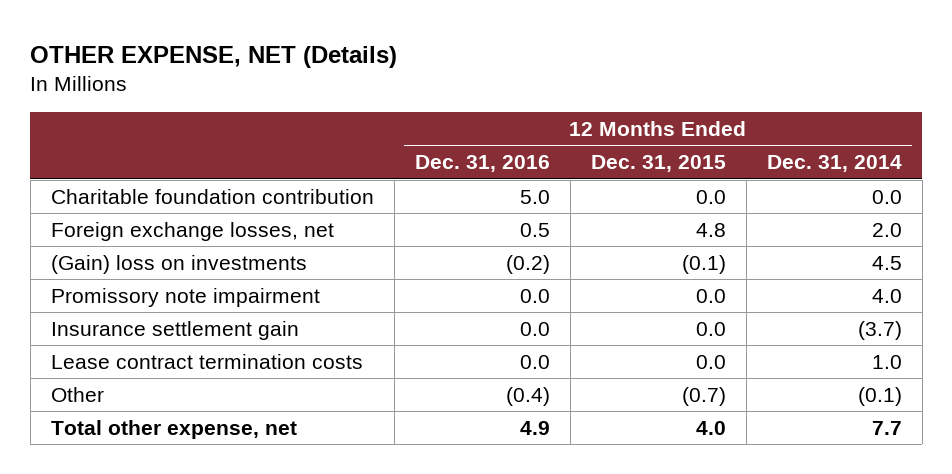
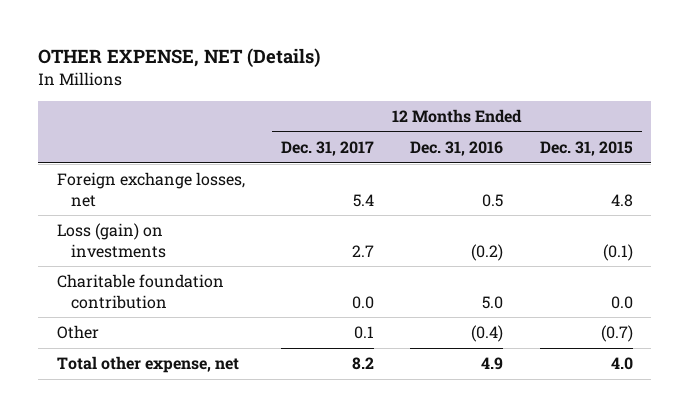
[766,155,902,173] Dec. 31, 2014 -> none
none -> [281,141,375,157] Dec. 31, 2017
[50,287,320,307] Promissory note impairment -> none
[50,320,299,340] Insurance settlement gain -> none
[50,353,363,369] Lease contract termination costs -> none
[50,254,307,274] (Gain) loss on investments -> [56,223,167,258] Loss (gain) on investments
[50,188,374,204] Charitable foundation contribution -> [56,274,224,309] Charitable foundation contribution

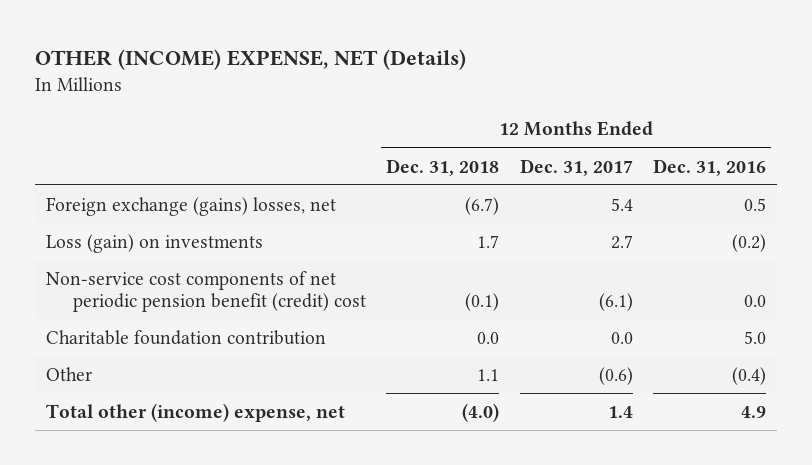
[38,48,321,69] OTHER EXPENSE, NET (Details) -> [35,49,467,71] OTHER (INCOME) EXPENSE, NET (Details)
[539,141,633,157] Dec. 31, 2015 -> none
none -> [386,158,500,176] Dec. 31, 2018
[56,172,245,207] Foreign exchange losses, net -> [45,196,336,216] Foreign exchange (gains) losses, net
none -> [45,270,366,313] Non-service cost components of net periodic pension benefit (credit) cost
[354,326,375,340] 0.1 -> [598,366,633,385] (0.6)
[56,356,239,374] Total other expense, net -> [45,402,345,422] Total other (income) expense, net
[352,357,375,371] 8.2 -> [607,405,633,418] 1.4

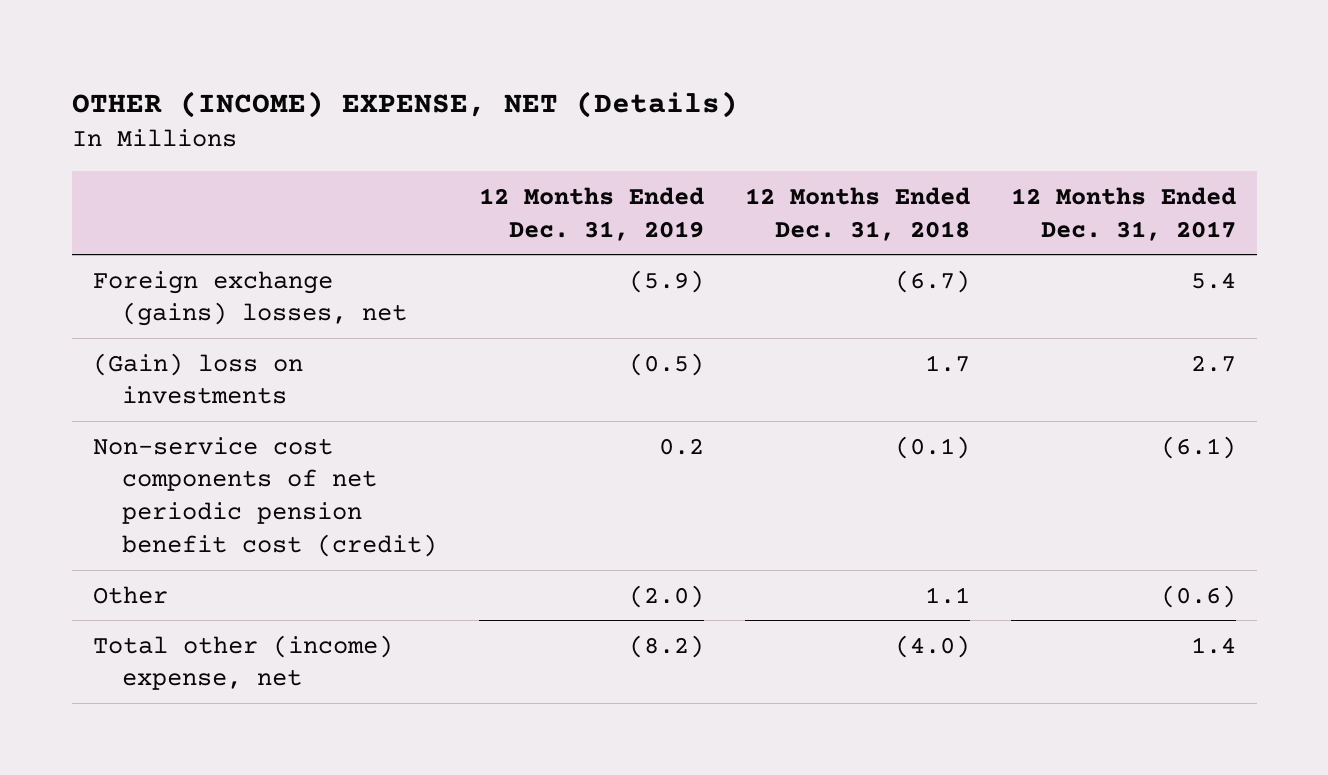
[653,158,767,176] Dec. 31, 2016 -> none
none -> [478,186,704,241] 12 Months Ended Dec. 31, 2019
[45,329,326,345] Charitable foundation contribution -> none
[45,233,263,253] Loss (gain) on investments -> [92,352,303,405] (Gain) loss on investments
[45,270,366,313] Non-service cost components of net periodic pension benefit (credit) cost -> [92,436,438,557] Non-service cost components of net periodic pension benefit cost (credit)

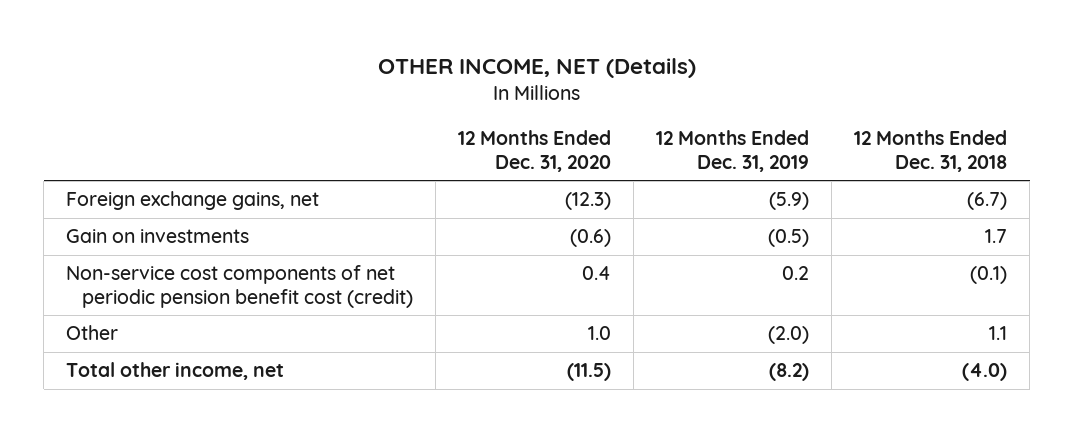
[71,90,738,118] OTHER (INCOME) EXPENSE, NET (Details) -> [377,57,696,78] OTHER INCOME, NET (Details)
[1010,186,1236,241] 12 Months Ended Dec. 31, 2017 -> none
none -> [458,129,612,172] 12 Months Ended Dec. 31, 2020
[92,270,408,327] Foreign exchange (gains) losses, net -> [66,191,320,211] Foreign exchange gains, net
[92,352,303,405] (Gain) loss on investments -> [66,229,250,244] Gain on investments
[92,634,393,691] Total other (income) expense, net -> [66,362,285,381] Total other income, net

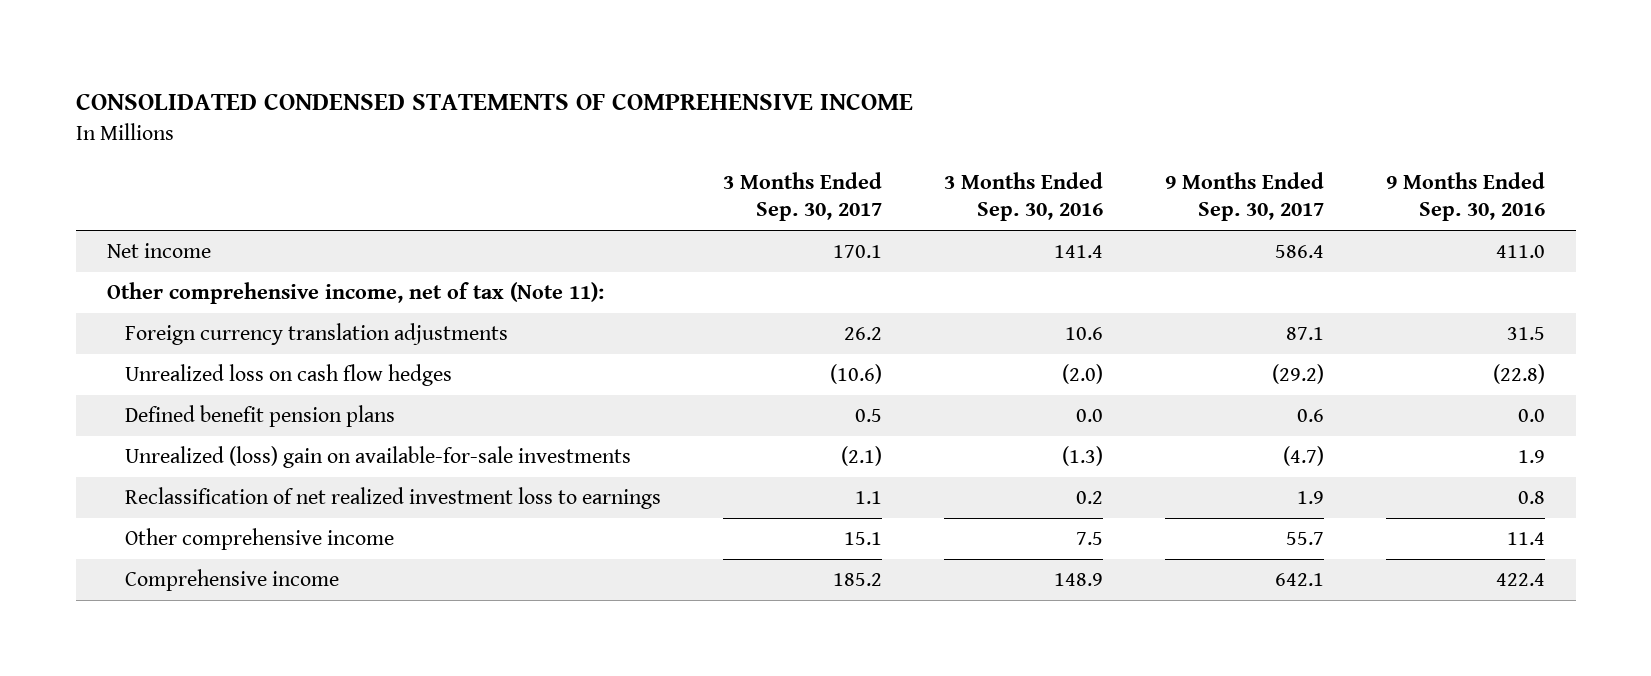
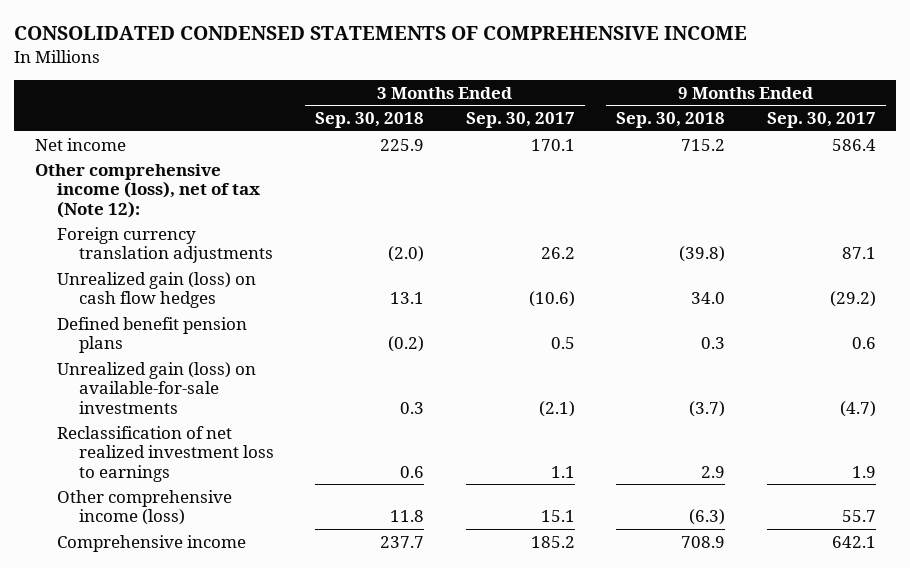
[944,172,1104,222] 3 Months Ended Sep. 30, 2016 -> none
[1385,172,1545,222] 9 Months Ended Sep. 30, 2016 -> none
none -> [315,111,425,128] Sep. 30, 2018
none -> [616,111,726,128] Sep. 30, 2018
[106,282,604,305] Other comprehensive income, net of tax (Note 11): -> [34,163,260,218] Other comprehensive income (loss), net of tax (Note 12):
[125,364,453,387] Unrealized loss on cash flow hedges -> [56,271,256,309] Unrealized gain (loss) on cash flow hedges
[125,446,632,469] Unrealized (loss) gain on available-for-sale investments -> [56,361,256,414] Unrealized gain (loss) on available-for-sale investments
[125,528,395,551] Other comprehensive income -> [56,489,232,526] Other comprehensive income (loss)

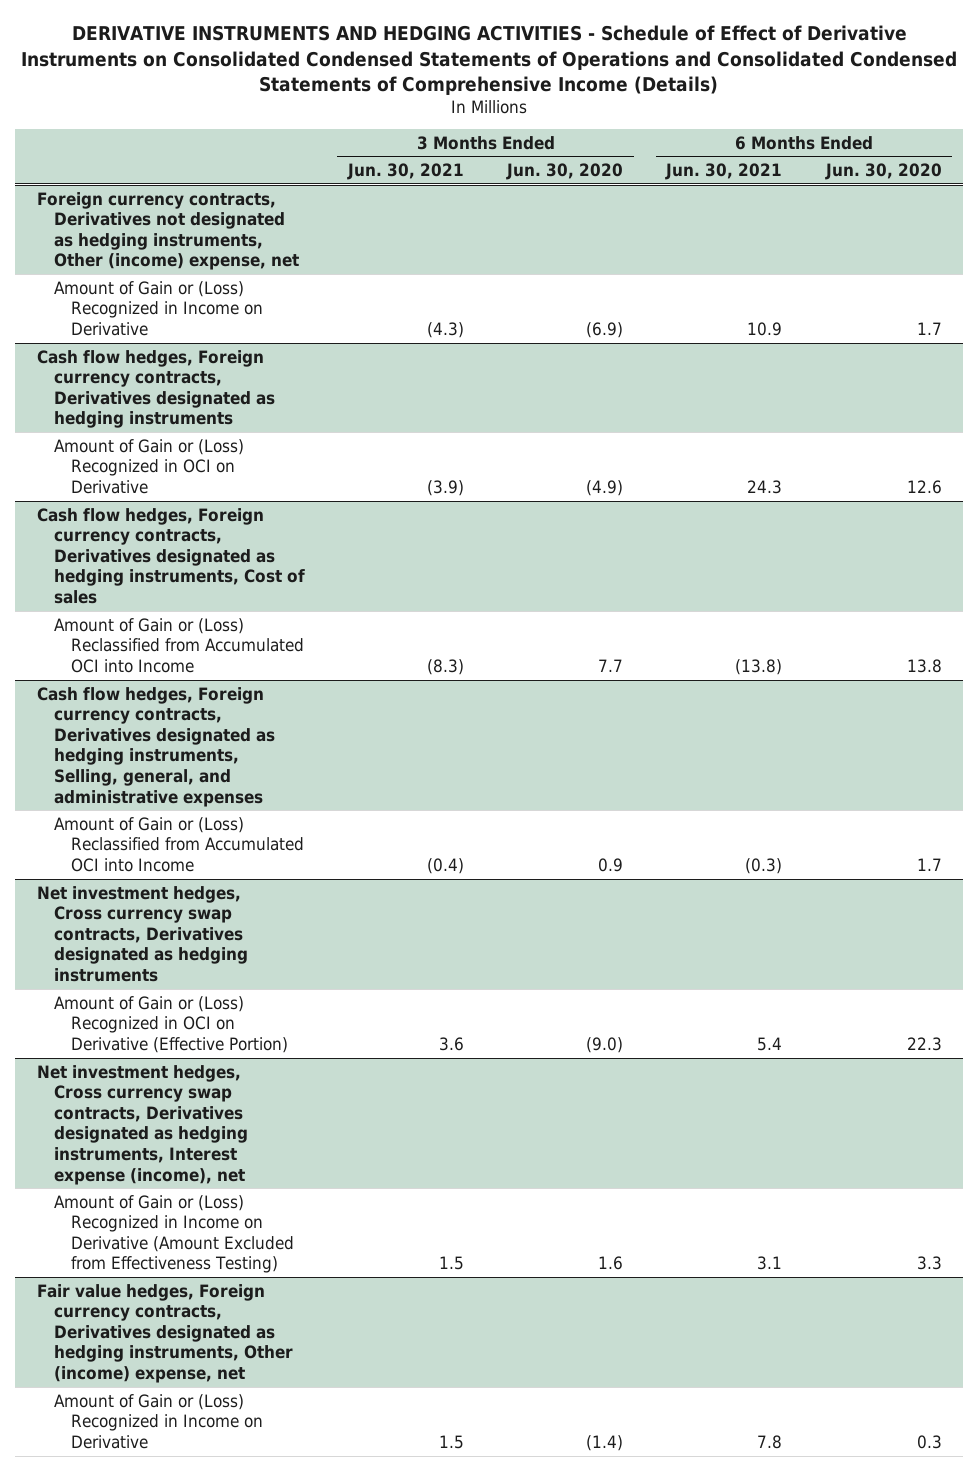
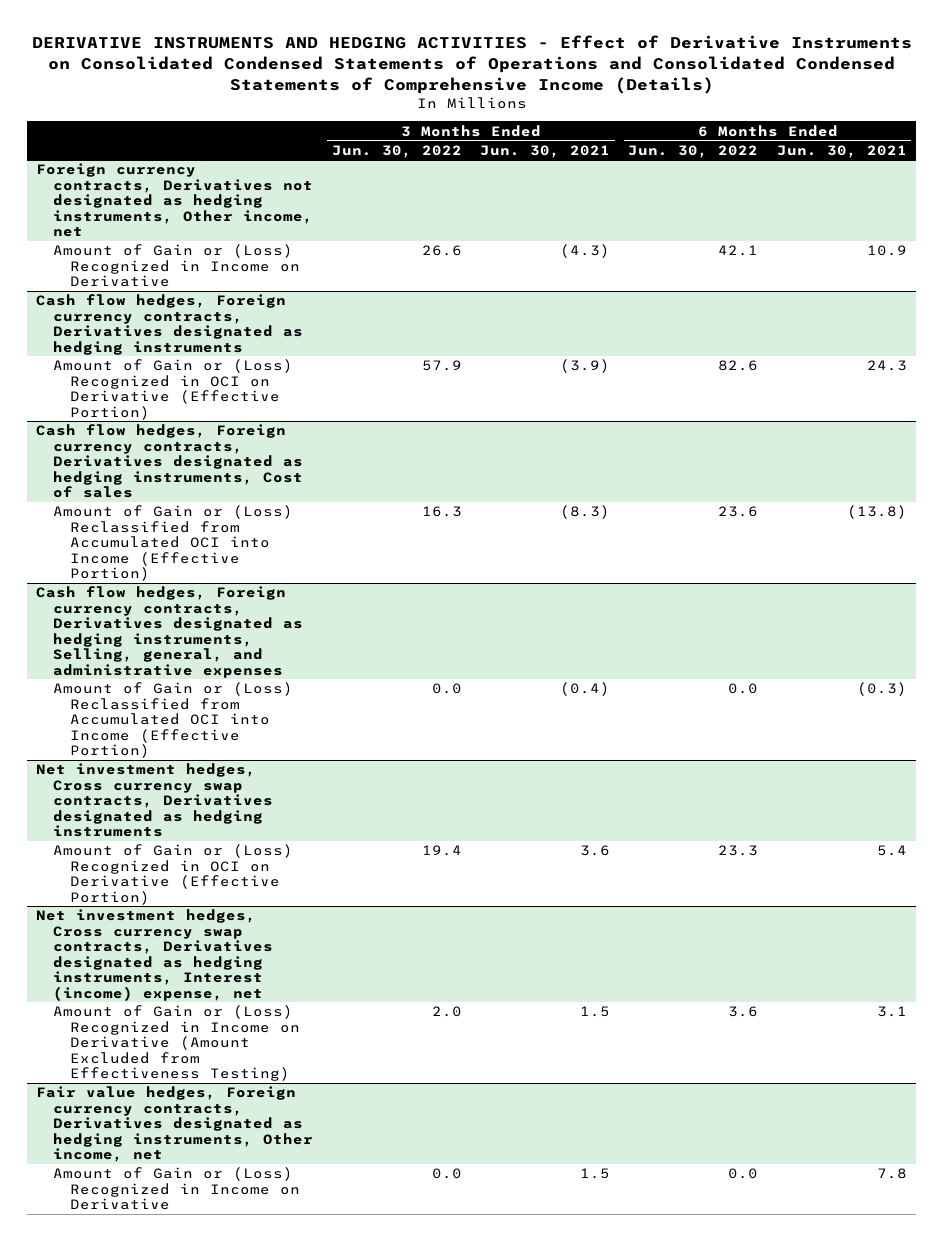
[21,25,958,95] DERIVATIVE INSTRUMENTS AND HEDGING ACTIVITIES - Schedule of Effect of Derivative Instruments on Consolidated Condensed Statements of Operations and Consolidated Condensed Statements of Comprehensive Income (Details) -> [31,35,912,94] DERIVATIVE INSTRUMENTS AND HEDGING ACTIVITIES - Effect of Derivative Instruments on Consolidated Condensed Statements of Operations and Consolidated Condensed Statements of Comprehensive Income (Details)
[506,163,624,181] Jun. 30, 2020 -> none
[824,163,942,181] Jun. 30, 2020 -> none
none -> [331,144,462,158] Jun. 30, 2022
none -> [628,144,759,158] Jun. 30, 2022
[36,191,299,271] Foreign currency contracts, Derivatives not designated as hedging instruments, Other (income) expense, net -> [36,163,314,238] Foreign currency contracts, Derivatives not designated as hedging instruments, Other income, net
[53,438,244,494] Amount of Gain or (Loss) Recognized in OCI on Derivative -> [53,359,294,420] Amount of Gain or (Loss) Recognized in OCI on Derivative (Effective Portion)
[53,617,304,673] Amount of Gain or (Loss) Reclassified from Accumulated OCI into Income -> [53,505,294,582] Amount of Gain or (Loss) Reclassified from Accumulated OCI into Income (Effective Portion)
[53,816,304,872] Amount of Gain or (Loss) Reclassified from Accumulated OCI into Income -> [53,682,294,759] Amount of Gain or (Loss) Reclassified from Accumulated OCI into Income (Effective Portion)
[36,1064,248,1185] Net investment hedges, Cross currency swap contracts, Derivatives designated as hedging instruments, Interest expense (income), net -> [36,909,274,1001] Net investment hedges, Cross currency swap contracts, Derivatives designated as hedging instruments, Interest (income) expense, net
[36,1283,293,1384] Fair value hedges, Foreign currency contracts, Derivatives designated as hedging instruments, Other (income) expense, net -> [36,1086,314,1163] Fair value hedges, Foreign currency contracts, Derivatives designated as hedging instruments, Other income, net

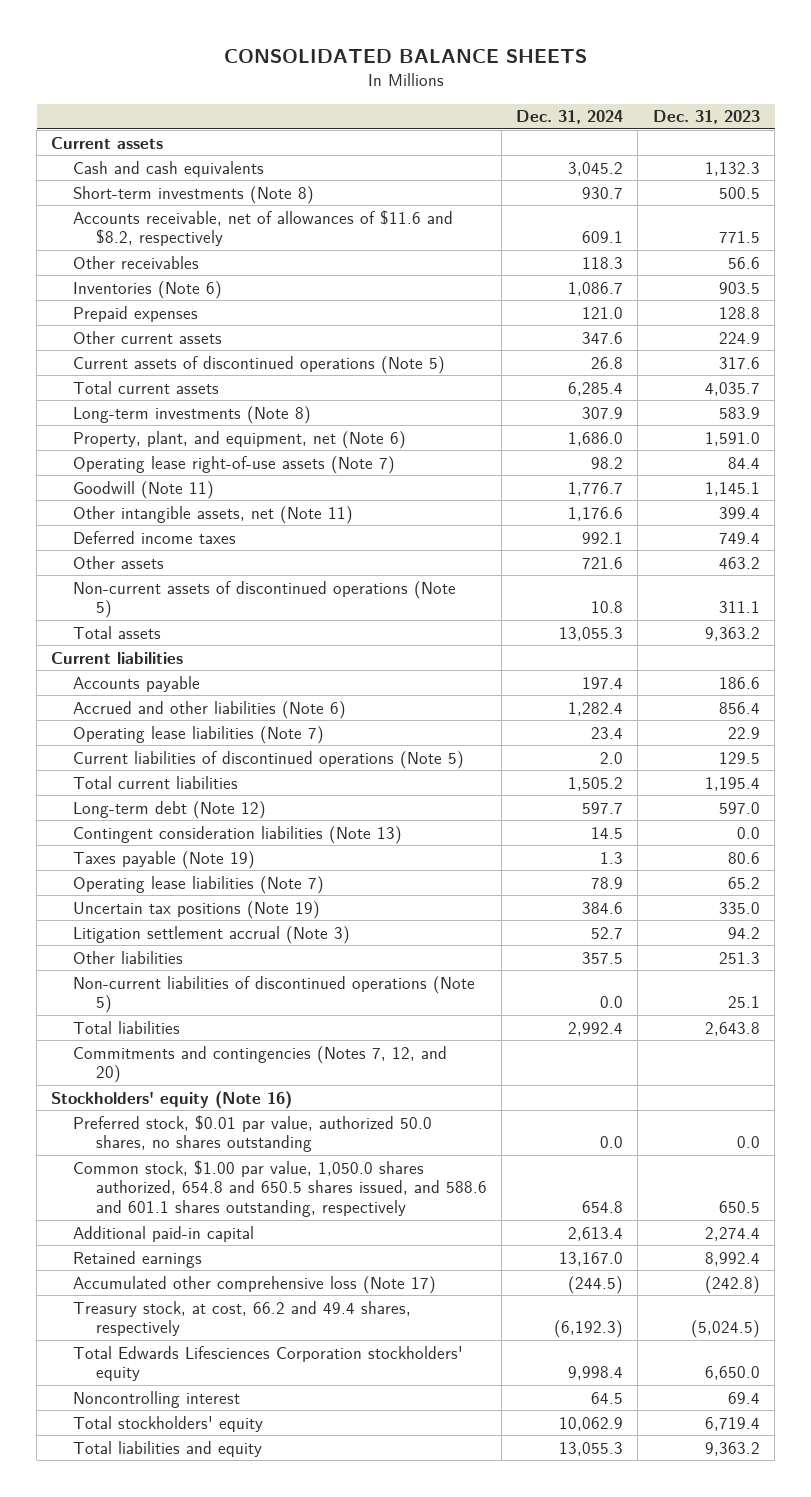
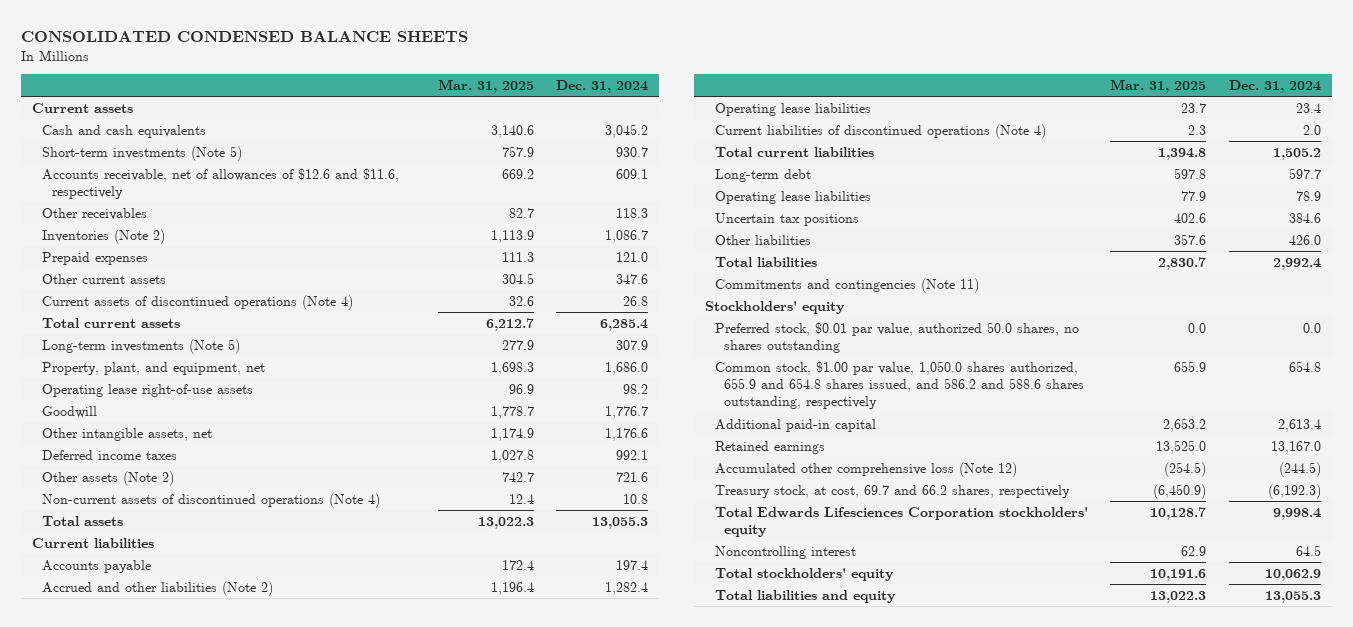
[223,49,587,64] CONSOLIDATED BALANCE SHEETS -> [21,31,469,43] CONSOLIDATED CONDENSED BALANCE SHEETS
[652,110,760,125] Dec. 31, 2023 -> none
none -> [437,79,534,94] Mar. 31, 2025
[73,185,315,204] Short-term investments (Note 8) -> [42,145,243,161] Short-term investments (Note 5)
[73,209,454,247] Accounts receivable, net of allowances of $11.6 and $8.2, respectively -> [42,167,400,200] Accounts receivable, net of allowances of $12.6 and $11.6, respectively
[73,280,223,299] Inventories (Note 6) -> [42,228,166,244] Inventories (Note 2)
[73,355,446,374] Current assets of discontinued operations (Note 5) -> [42,294,354,310] Current assets of discontinued operations (Note 4)
[73,405,312,424] Long-term investments (Note 8) -> [42,338,241,354] Long-term investments (Note 5)
[73,430,407,449] Property, plant, and equipment, net (Note 6) -> [42,361,266,375] Property, plant, and equipment, net
[73,455,396,474] Operating lease right-of-use assets (Note 7) -> [42,383,254,397] Operating lease right-of-use assets
[73,480,215,499] Goodwill (Note 11) -> [42,405,98,418] Goodwill
[73,505,354,524] Other intangible assets, net (Note 11) -> [42,427,213,441] Other intangible assets, net
[73,555,165,569] Other assets -> [42,470,175,486] Other assets (Note 2)
[73,580,457,619] Non-current assets of discontinued operations (Note 5) -> [42,492,381,508] Non-current assets of discontinued operations (Note 4)
[73,700,347,719] Accrued and other liabilities (Note 6) -> [42,580,274,596] Accrued and other liabilities (Note 2)
[73,725,325,744] Operating lease liabilities (Note 7) -> [714,102,871,116] Operating lease liabilities
[73,750,465,769] Current liabilities of discontinued operations (Note 5) -> [714,123,1046,139] Current liabilities of discontinued operations (Note 4)
[73,825,403,844] Contingent consideration liabilities (Note 13) -> none
[73,850,256,869] Taxes payable (Note 19) -> none
[73,925,351,944] Litigation settlement accrual (Note 3) -> none
[73,975,476,1014] Non-current liabilities of discontinued operations (Note 5) -> none
[73,800,267,819] Long-term debt (Note 12) -> [714,168,811,182] Long-term debt
[73,875,325,894] Operating lease liabilities (Note 7) -> [714,190,871,204] Operating lease liabilities
[73,900,321,919] Uncertain tax positions (Note 19) -> [714,212,859,226] Uncertain tax positions
[582,951,624,964] 357.5 -> [1288,234,1321,245] 426.0
[73,1045,448,1084] Commitments and contingencies (Notes 7, 12, and 20) -> [714,277,979,293] Commitments and contingencies (Note 11)
[51,1090,293,1109] Stockholders' equity (Note 16) -> [704,300,845,314] Stockholders' equity
[73,1159,487,1218] Common stock, $1.00 par value, 1,050.0 shares authorized, 654.8 and 650.5 shares issued, and 588.6 and 601.1 shares outstanding, respectively -> [714,360,1085,410] Common stock, $1.00 par value, 1,050.0 shares authorized, 655.9 and 654.8 shares issued, and 586.2 and 588.6 shares outstanding, respectively
[73,1275,437,1294] Accumulated other comprehensive loss (Note 17) -> [714,461,1017,477] Accumulated other comprehensive loss (Note 12)
[73,1300,412,1337] Treasury stock, at cost, 66.2 and 49.4 shares, respectively -> [714,484,1070,498] Treasury stock, at cost, 69.7 and 66.2 shares, respectively

